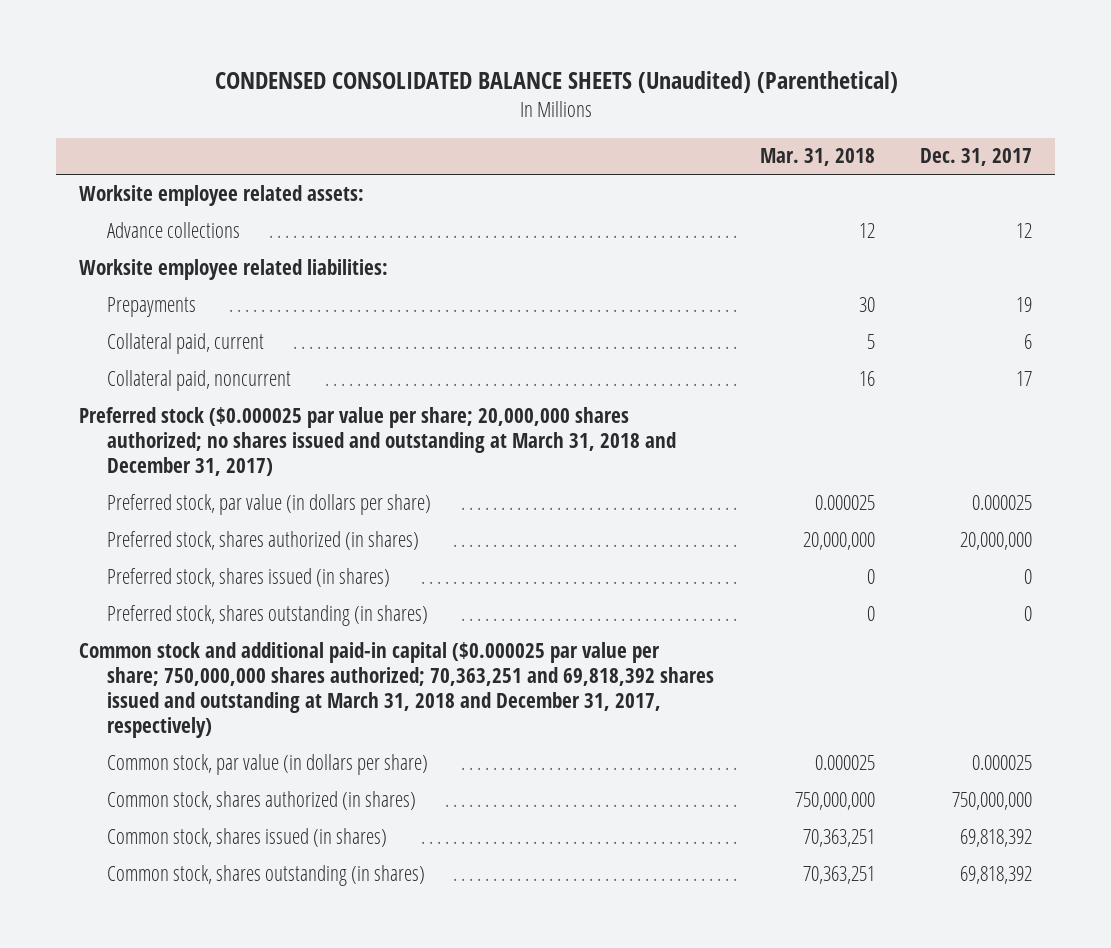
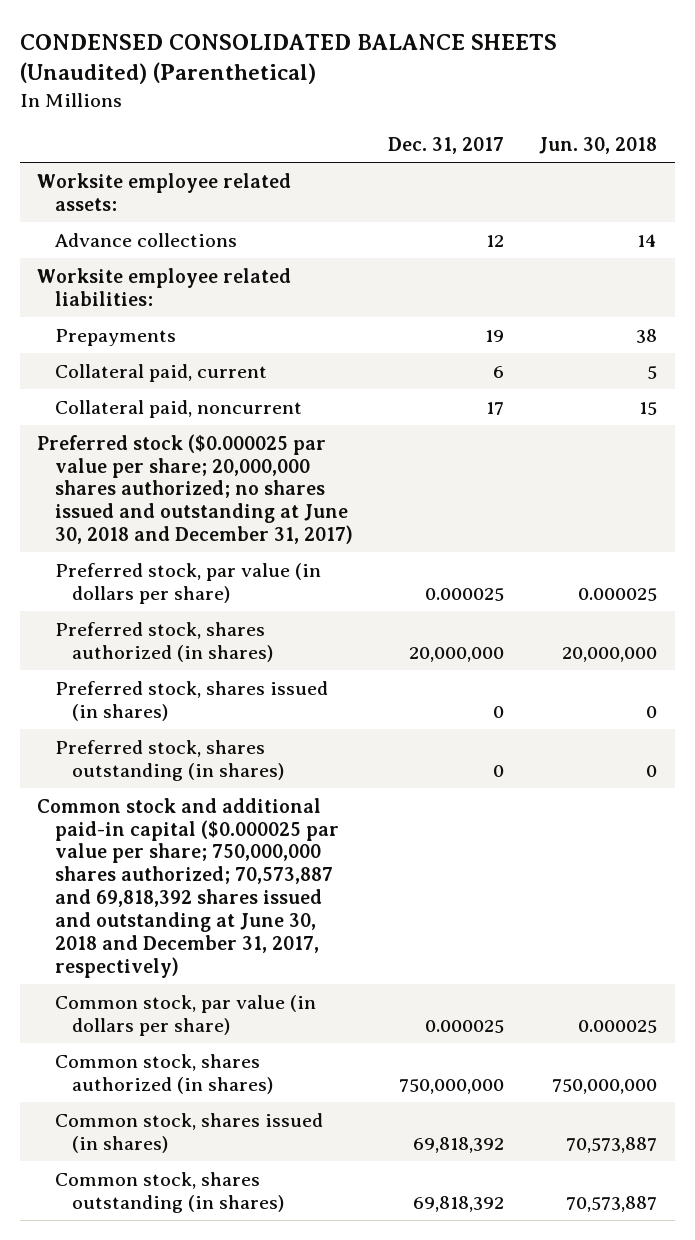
[759,148,875,167] Mar. 31, 2018 -> none
none -> [539,137,658,155] Jun. 30, 2018
[78,406,677,476] Preferred stock ($0.000025 par value per share; 20,000,000 shares authorized; no shares issued and outstanding at March 31, 2018 and December 31, 2017) -> [37,433,353,545] Preferred stock ($0.000025 par value per share; 20,000,000 shares authorized; no shares issued and outstanding at June 30, 2018 and December 31, 2017)
[78,641,715,738] Common stock and additional paid-in capital ($0.000025 par value per share; 750,000,000 shares authorized; 70,363,251 and 69,818,392 shares issued and outstanding at March 31, 2018 and December 31, 2017, respectively) -> [37,797,339,978] Common stock and additional paid-in capital ($0.000025 par value per share; 750,000,000 shares authorized; 70,573,887 and 69,818,392 shares issued and outstanding at June 30, 2018 and December 31, 2017, respectively)

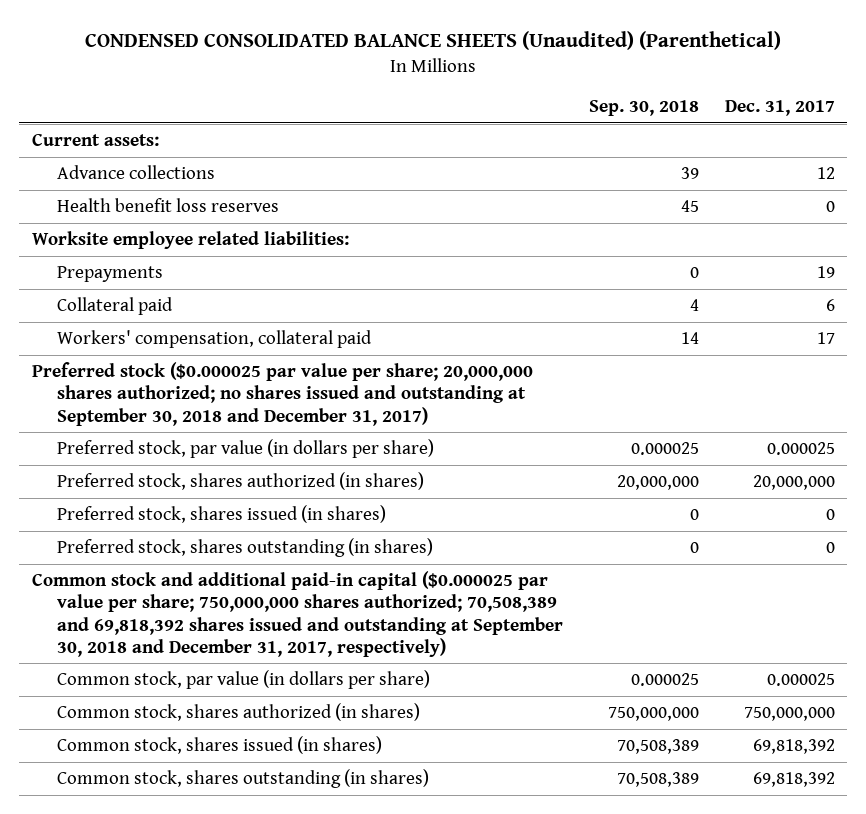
[539,137,658,155] Jun. 30, 2018 -> none
none -> [588,100,699,117] Sep. 30, 2018
[37,172,292,211] Worksite employee related assets: -> none
none -> [31,132,159,146] Current assets:
none -> [57,197,280,212] Health benefit loss reserves
[54,363,267,382] Collateral paid, current -> [57,296,174,315] Collateral paid
[54,399,302,418] Collateral paid, noncurrent -> [57,329,373,348] Workers' compensation, collateral paid
[37,433,353,545] Preferred stock ($0.000025 par value per share; 20,000,000 shares authorized; no shares issued and outstanding at June 30, 2018 and December 31, 2017) -> [31,361,533,426] Preferred stock ($0.000025 par value per share; 20,000,000 shares authorized; no shares issued and outstanding at September 30, 2018 and December 31, 2017)
[37,797,339,978] Common stock and additional paid-in capital ($0.000025 par value per share; 750,000,000 shares authorized; 70,573,887 and 69,818,392 shares issued and outstanding at June 30, 2018 and December 31, 2017, respectively) -> [31,570,564,657] Common stock and additional paid-in capital ($0.000025 par value per share; 750,000,000 shares authorized; 70,508,389 and 69,818,392 shares issued and outstanding at September 30, 2018 and December 31, 2017, respectively)

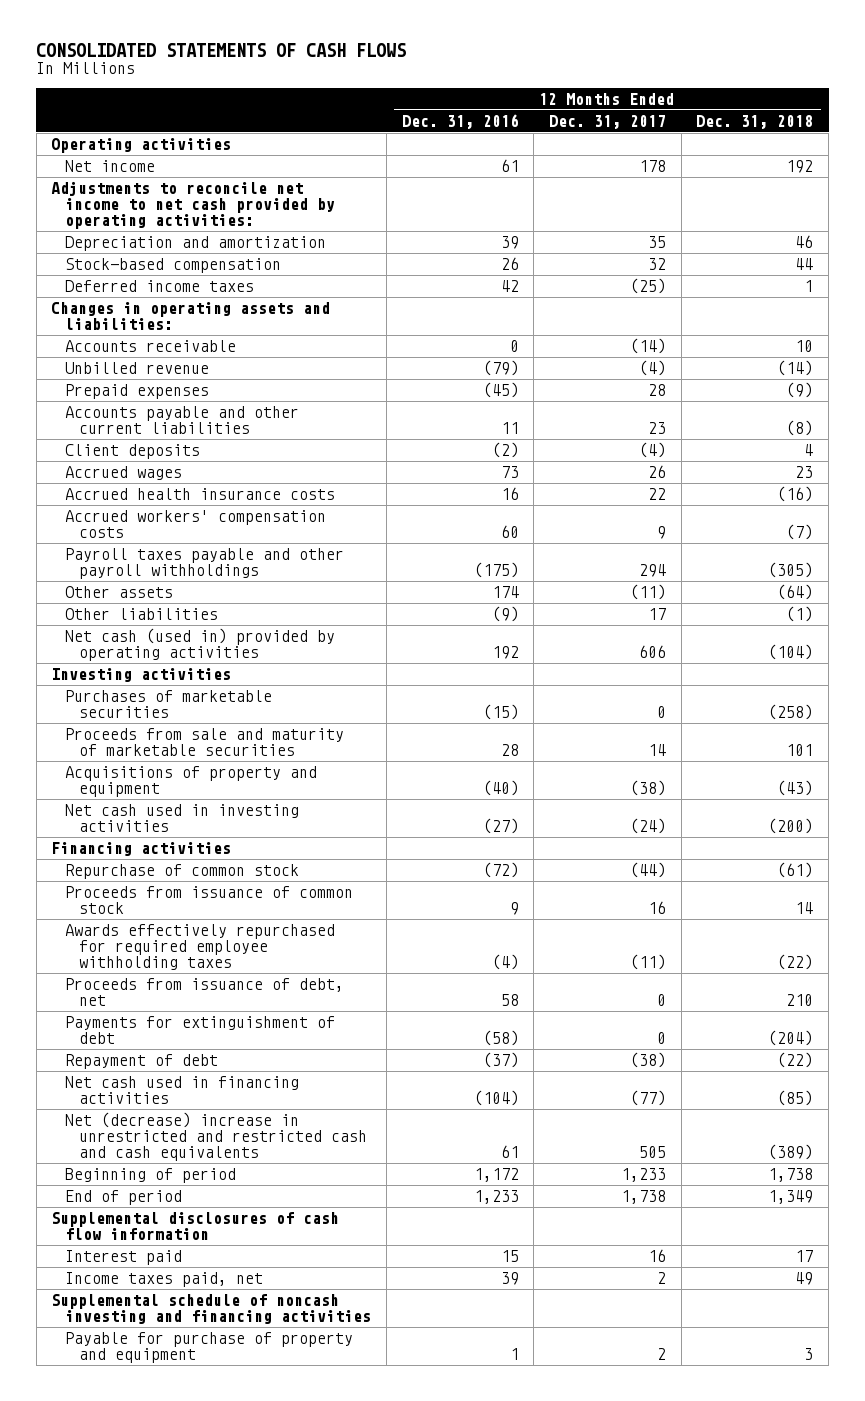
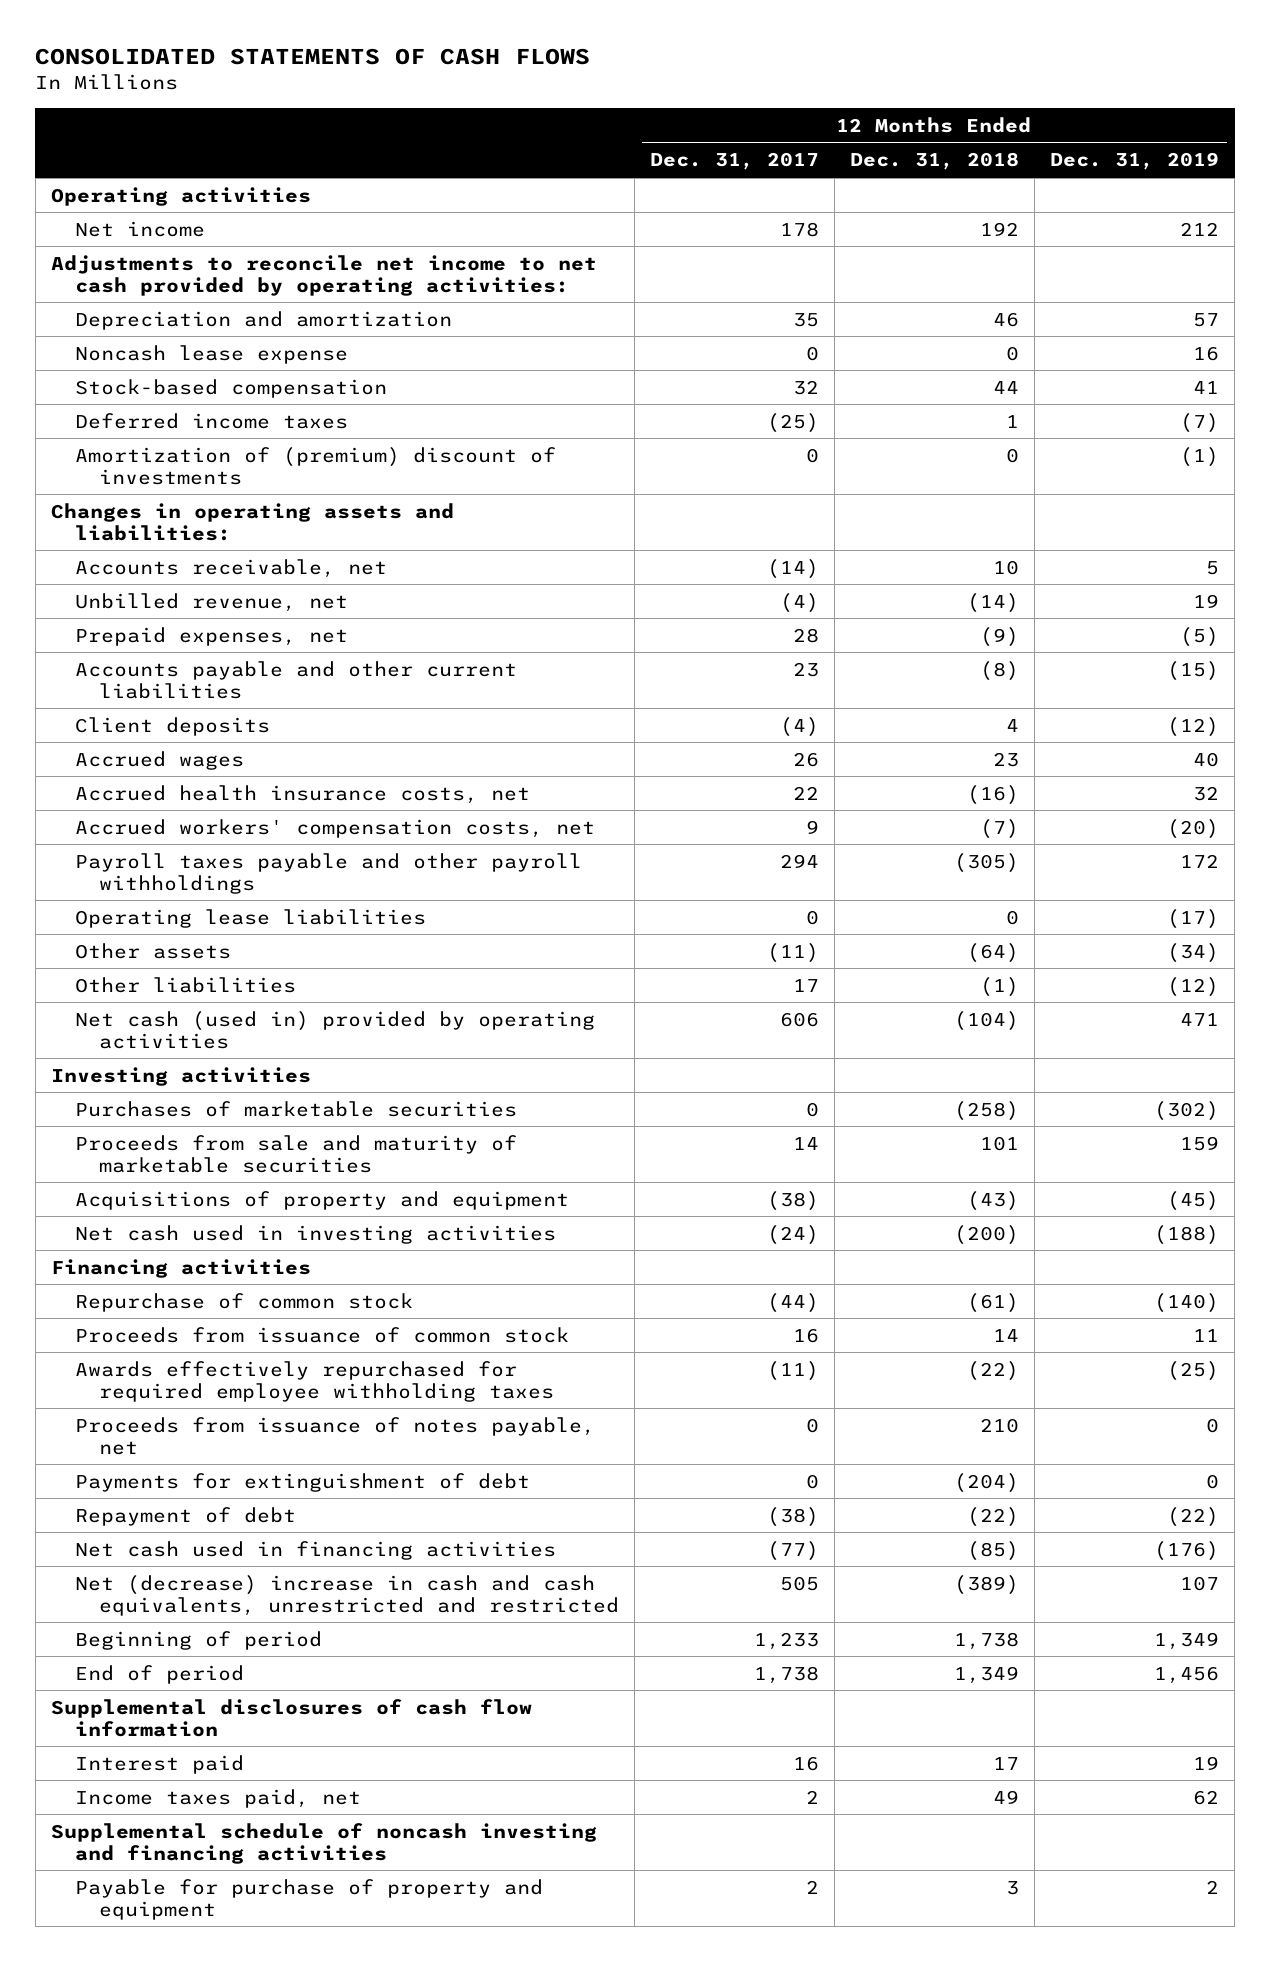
[401,113,519,129] Dec. 31, 2016 -> none
none -> [1050,152,1220,171] Dec. 31, 2019
none -> [74,344,348,364] Noncash lease expense
none -> [74,446,556,485] Amortization of (premium) discount of investments
[65,340,237,353] Accounts receivable -> [74,558,387,578] Accounts receivable, net
[65,362,210,375] Unbilled revenue -> [74,592,348,612] Unbilled revenue, net
[65,384,210,400] Prepaid expenses -> [74,626,348,646] Prepaid expenses, net
[65,488,336,501] Accrued health insurance costs -> [74,784,530,804] Accrued health insurance costs, net
[65,510,327,538] Accrued workers' compensation costs -> [74,818,595,838] Accrued workers' compensation costs, net
none -> [74,908,426,928] Operating lease liabilities
[65,978,345,1006] Proceeds from issuance of debt, net -> [74,1416,595,1455] Proceeds from issuance of notes payable, net
[65,1112,367,1161] Net (decrease) increase in unrestricted and restricted cash and cash equivalents -> [74,1574,619,1616] Net (decrease) increase in cash and cash equivalents, unrestricted and restricted

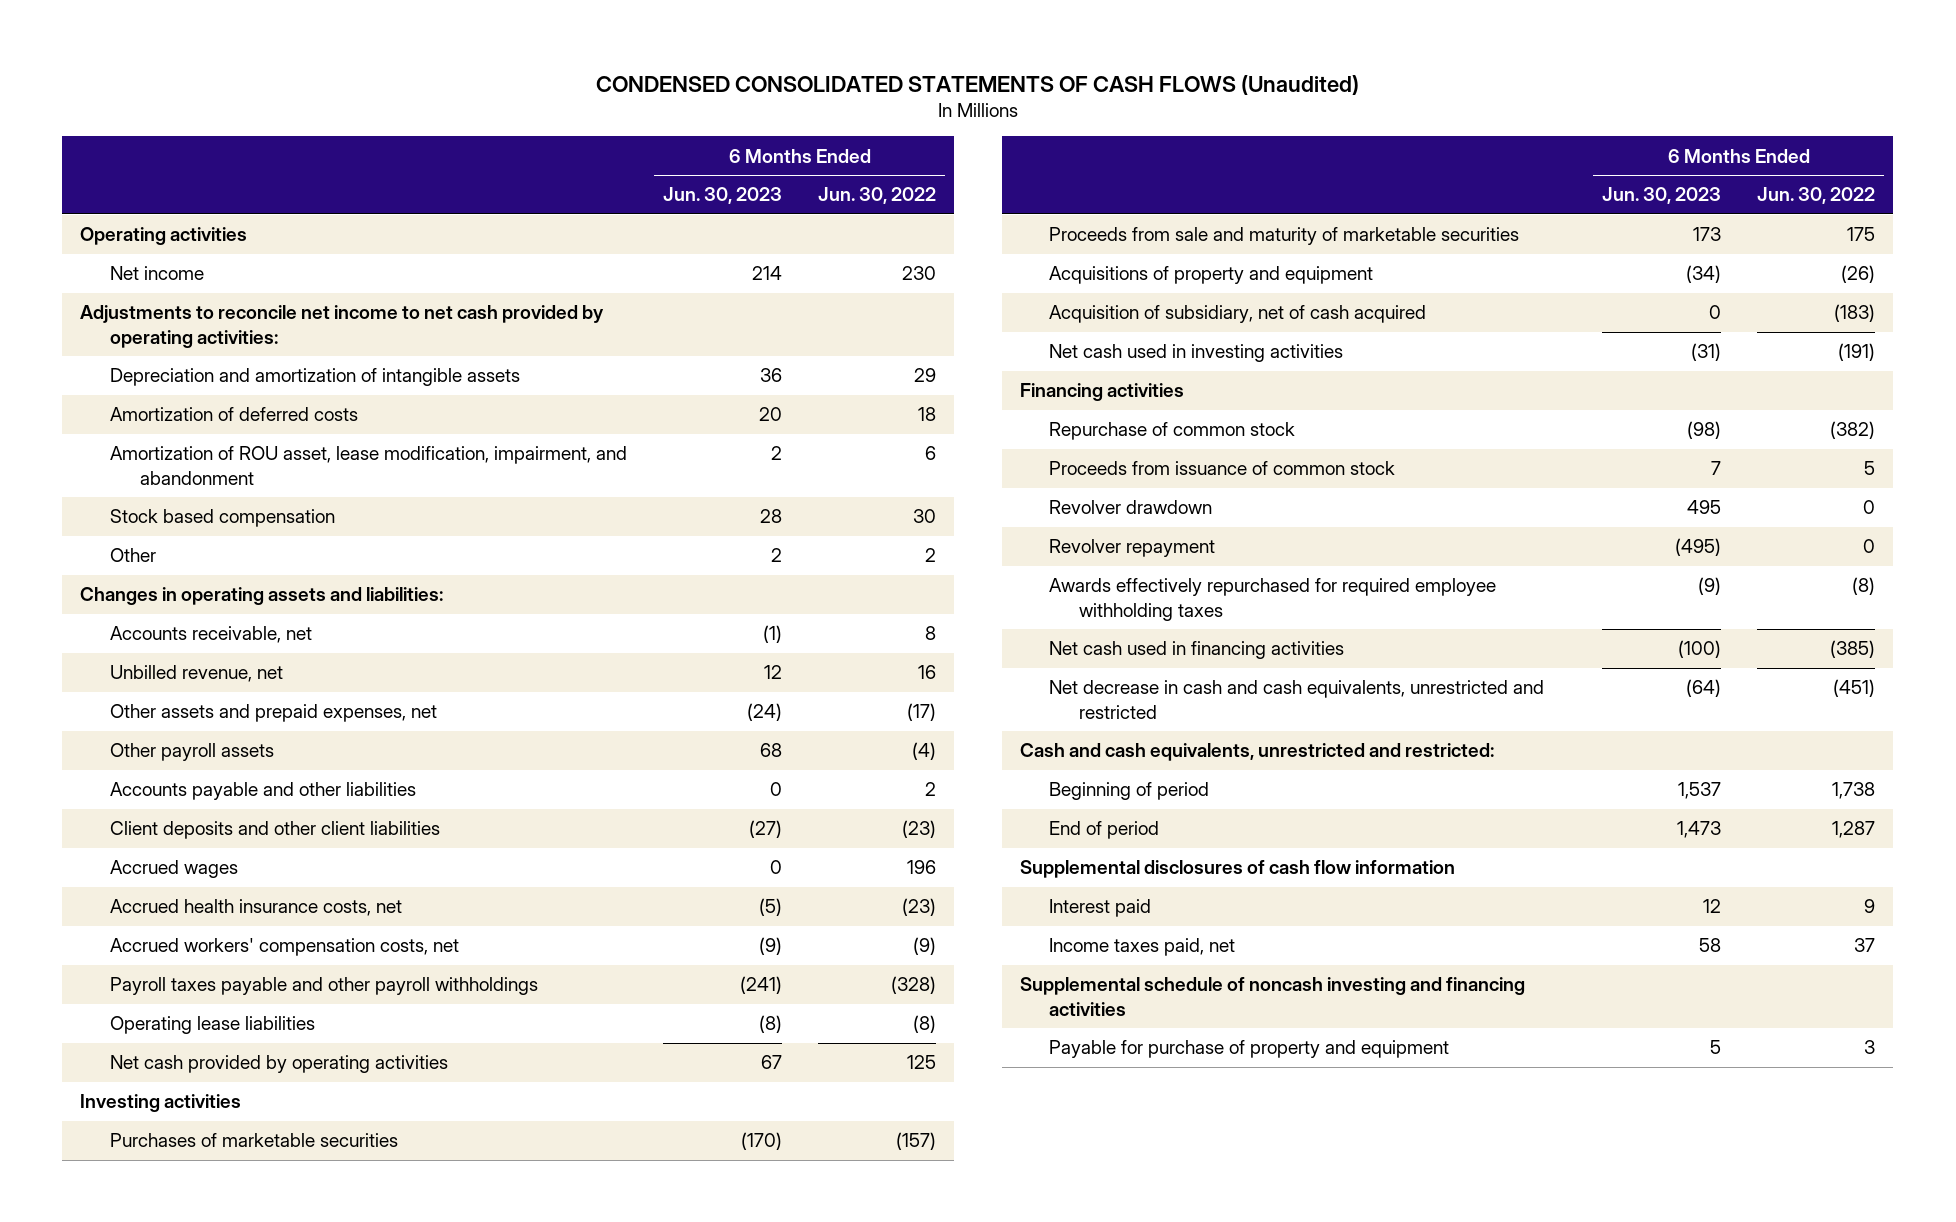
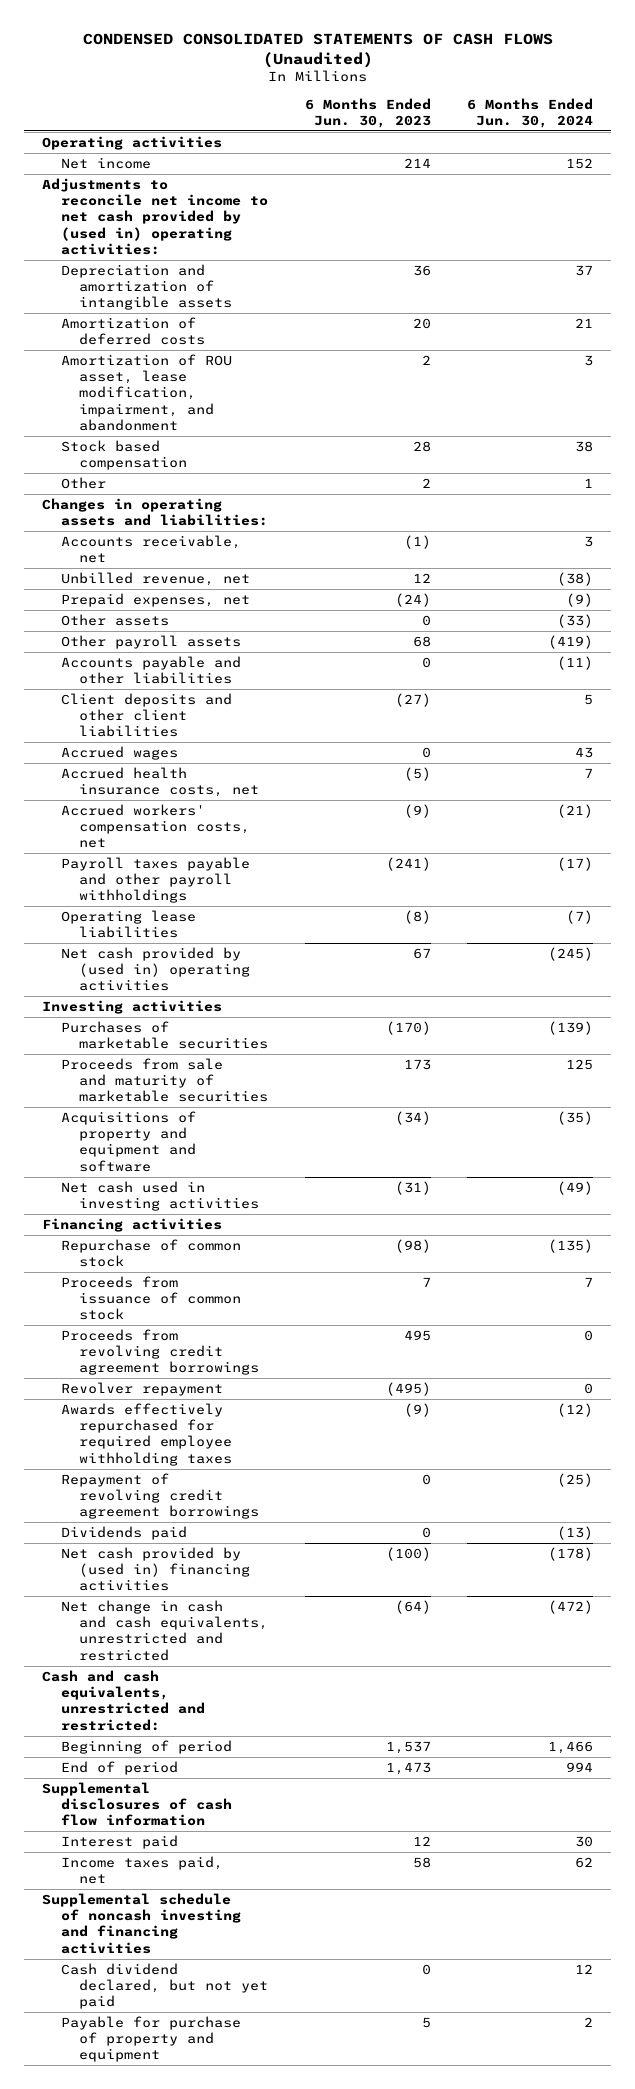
[818,187,937,205] Jun. 30, 2022 -> none
none -> [466,97,593,129] 6 Months Ended Jun. 30, 2024
[80,305,605,348] Adjustments to reconcile net income to net cash provided by operating activities: -> [42,177,268,255] Adjustments to reconcile net income to net cash provided by (used in) operating activities:
[110,704,438,723] Other assets and prepaid expenses, net -> [60,592,250,607] Prepaid expenses, net
none -> [60,613,169,626] Other assets
[110,1055,449,1074] Net cash provided by operating activities -> [60,946,251,992] Net cash provided by (used in) operating activities
[1049,305,1427,324] Acquisition of subsidiary, net of cash acquired -> none
[1049,266,1374,285] Acquisitions of property and equipment -> [60,1110,197,1172] Acquisitions of property and equipment and software
[1049,500,1213,515] Revolver drawdown -> [60,1328,260,1376] Proceeds from revolving credit agreement borrowings
none -> [60,1472,260,1520] Repayment of revolving credit agreement borrowings
none -> [60,1525,187,1540] Dividends paid
[1049,641,1345,660] Net cash used in financing activities -> [60,1546,251,1592] Net cash provided by (used in) financing activities
[1049,680,1545,719] Net decrease in cash and cash equivalents, unrestricted and restricted -> [60,1599,269,1661] Net change in cash and cash equivalents, unrestricted and restricted
none -> [60,1962,269,2010] Cash dividend declared, but not yet paid

